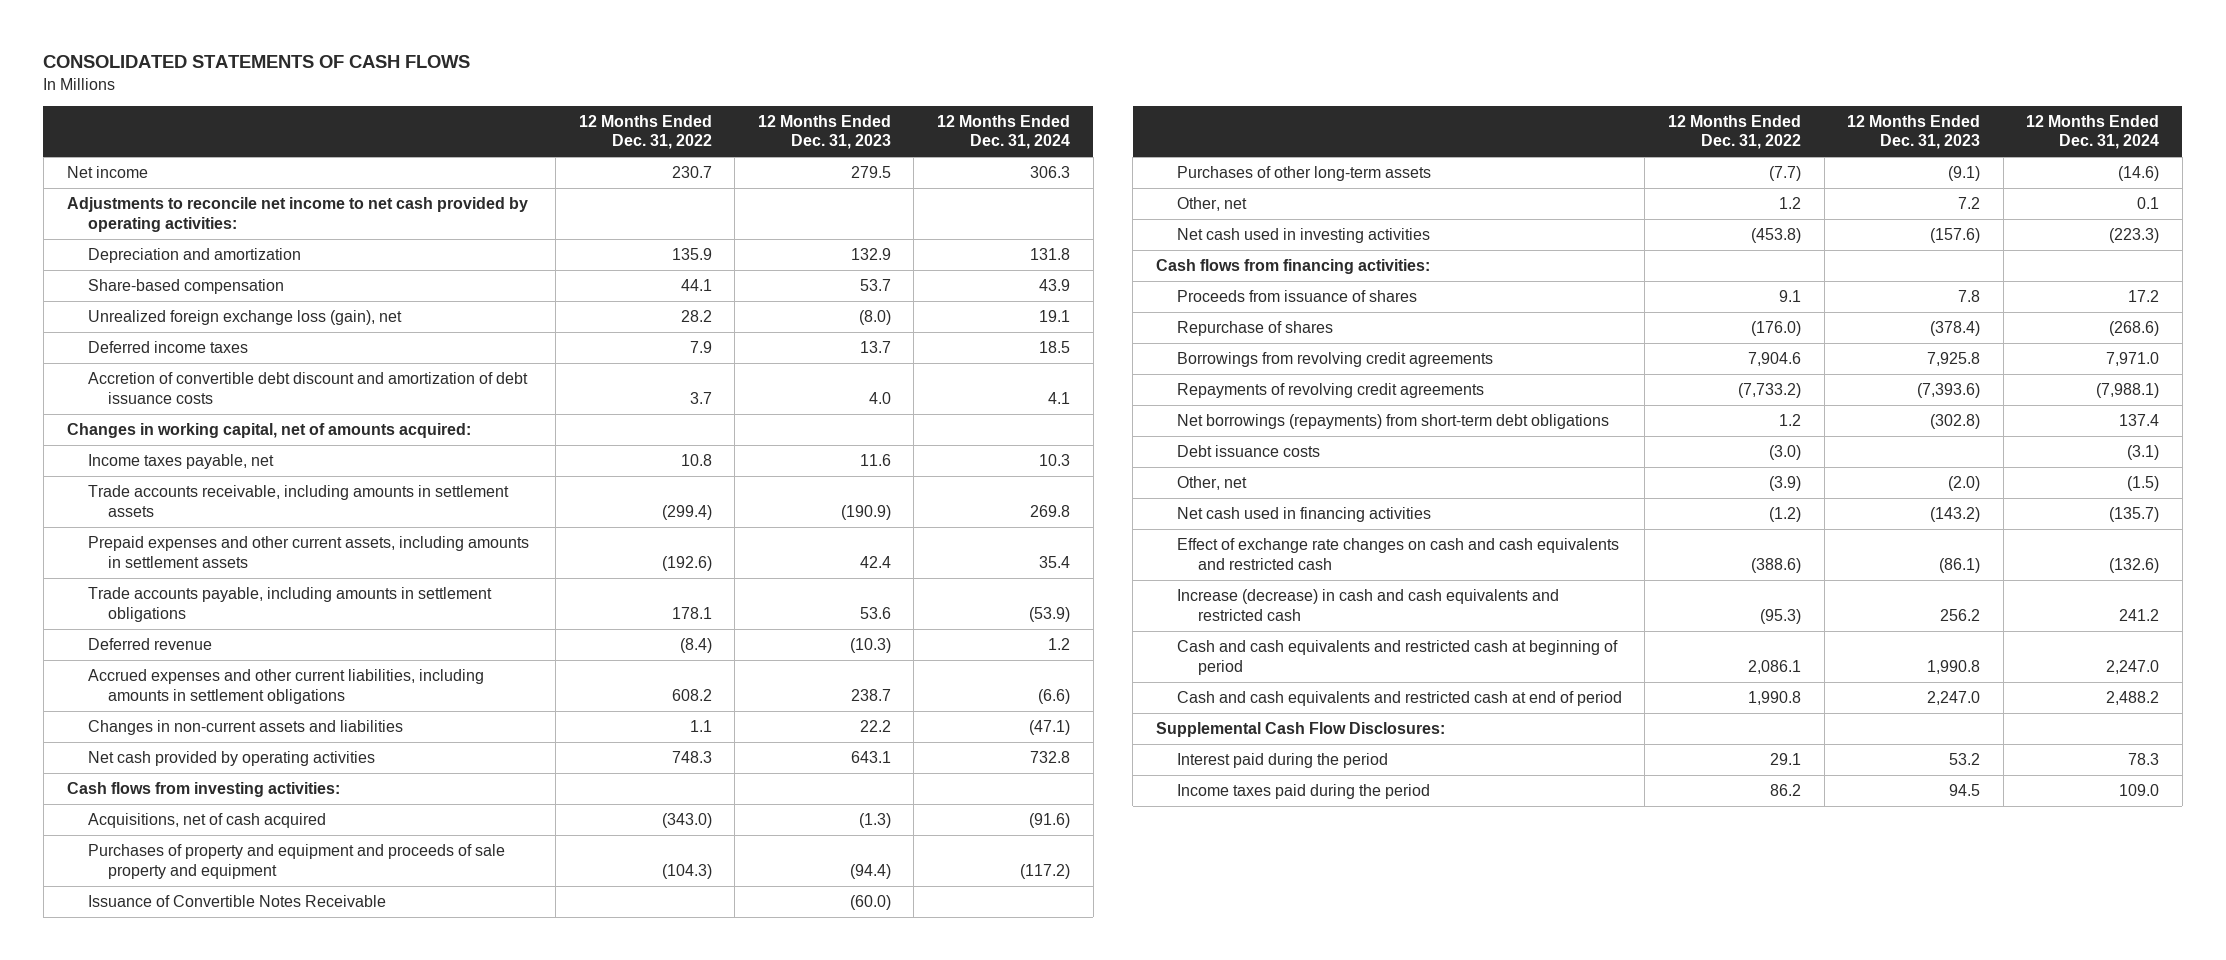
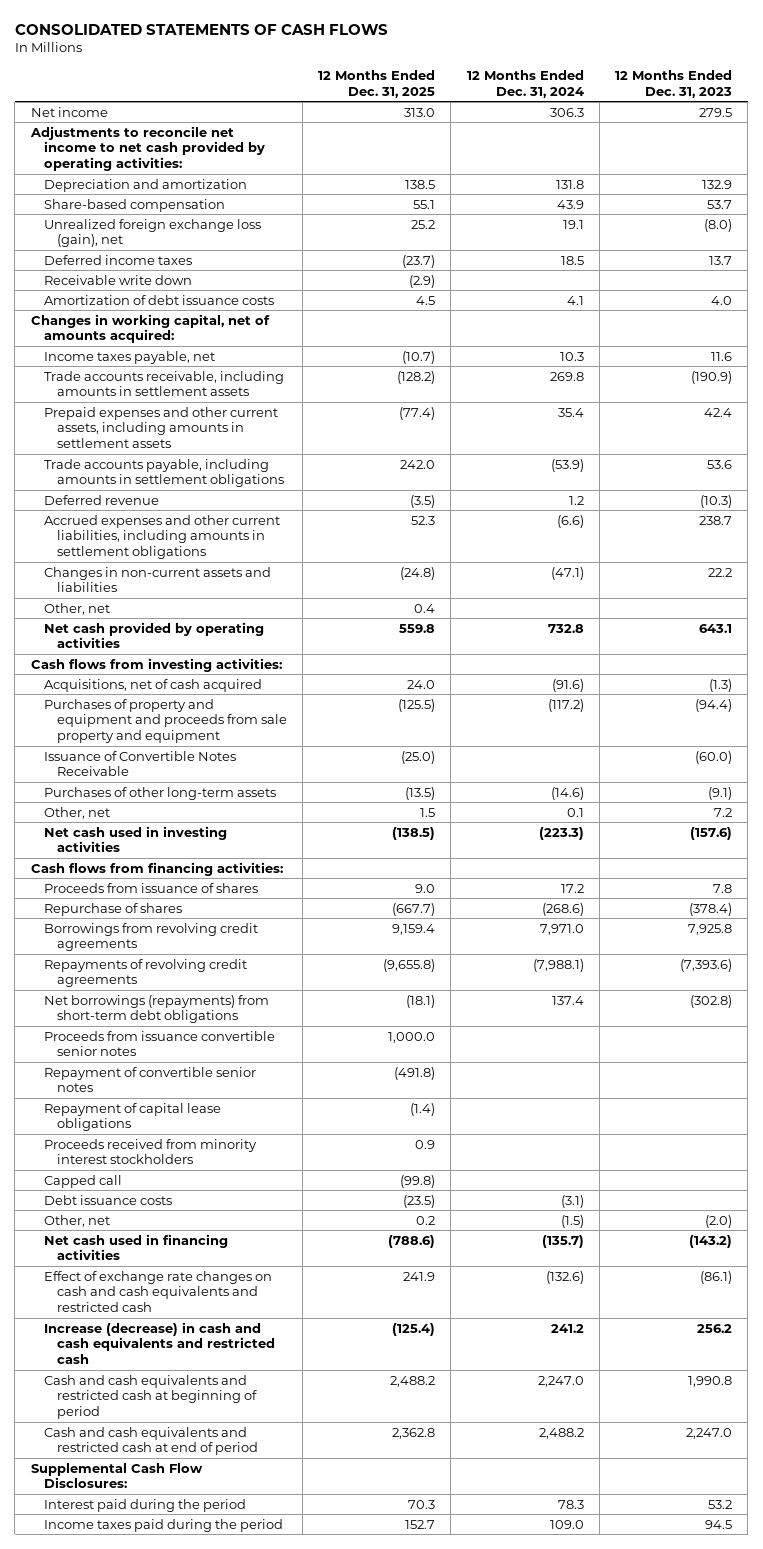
[578,114,712,150] 12 Months Ended Dec. 31, 2022 -> none
none -> [318,69,436,98] 12 Months Ended Dec. 31, 2025
none -> [43,274,192,285] Receivable write down
[87,371,528,404] Accretion of convertible debt discount and amortization of debt issuance costs -> [43,294,274,305] Amortization of debt issuance costs
none -> [43,602,110,615] Other, net
[87,843,505,879] Purchases of property and equipment and proceeds of sale property and equipment -> [43,698,287,744] Purchases of property and equipment and proceeds from sale property and equipment
none -> [43,1030,275,1057] Proceeds from issuance convertible senior notes
none -> [43,1066,256,1093] Repayment of convertible senior notes
none -> [43,1102,221,1132] Repayment of capital lease obligations
none -> [43,1138,257,1165] Proceeds received from minority interest stockholders
none -> [43,1174,122,1188] Capped call

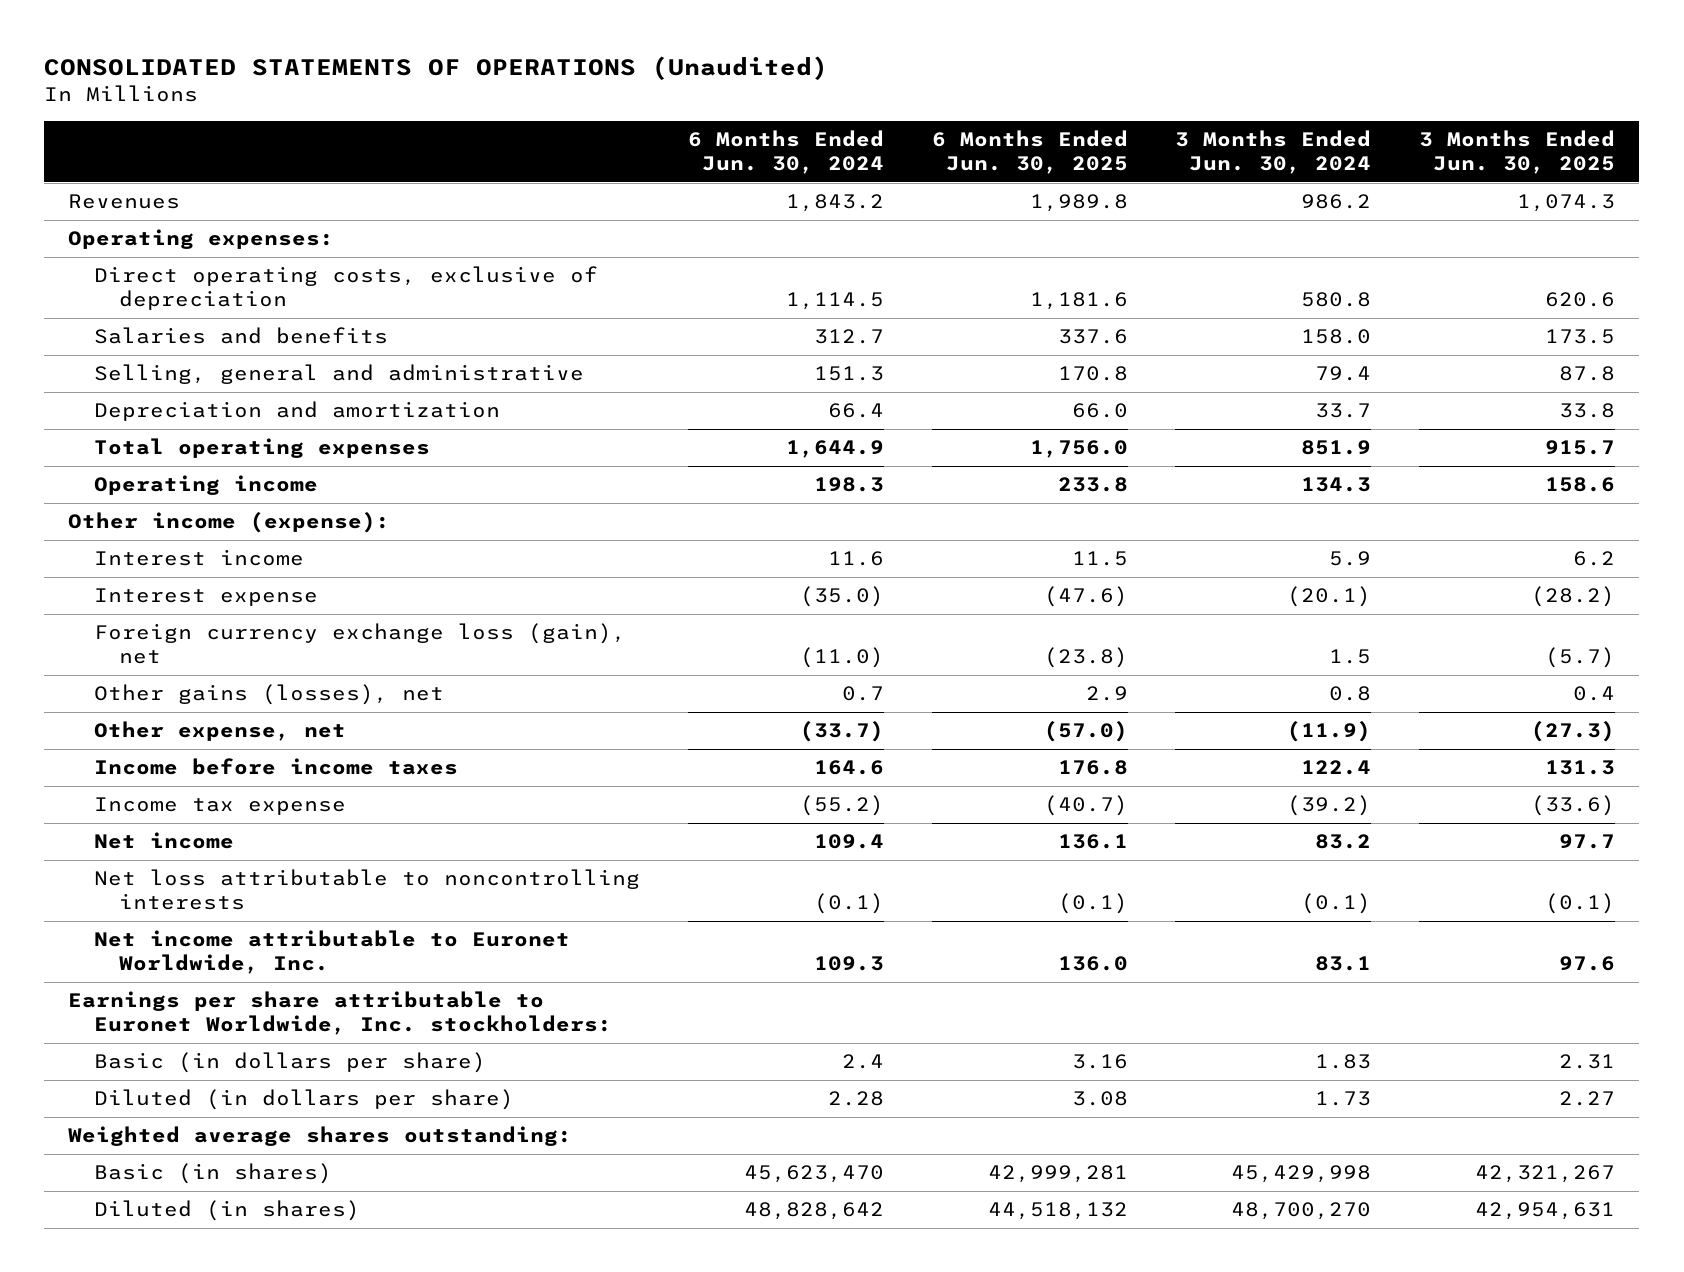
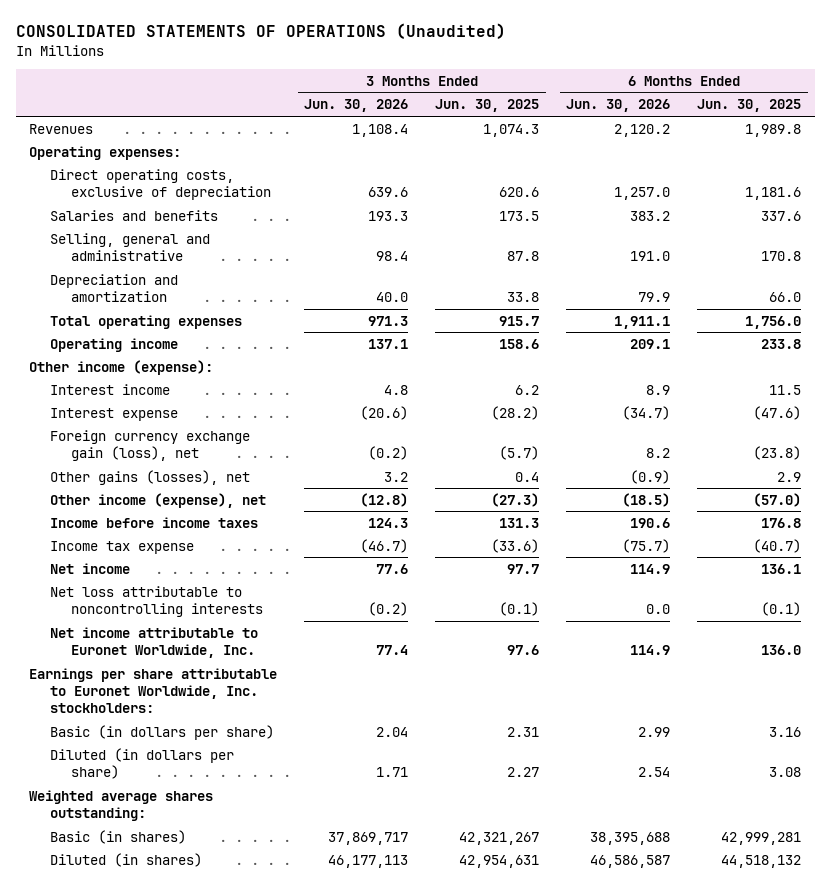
[687,130,884,175] 6 Months Ended Jun. 30, 2024 -> none
[1175,130,1372,175] 3 Months Ended Jun. 30, 2024 -> none
none -> [304,99,409,113] Jun. 30, 2026
none -> [566,99,671,113] Jun. 30, 2026
[93,623,626,665] Foreign currency exchange loss (gain), net -> [50,429,251,462] Foreign currency exchange gain (loss), net
[93,721,346,742] Other expense, net -> [50,492,267,508] Other income (expense), net

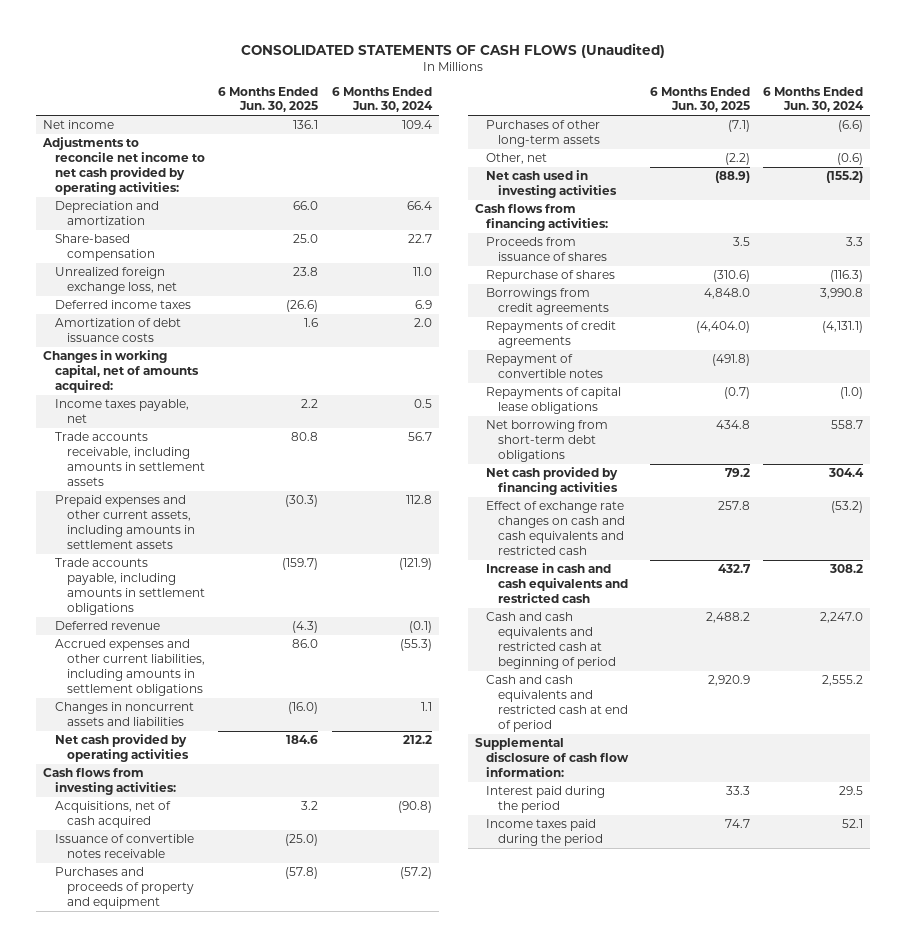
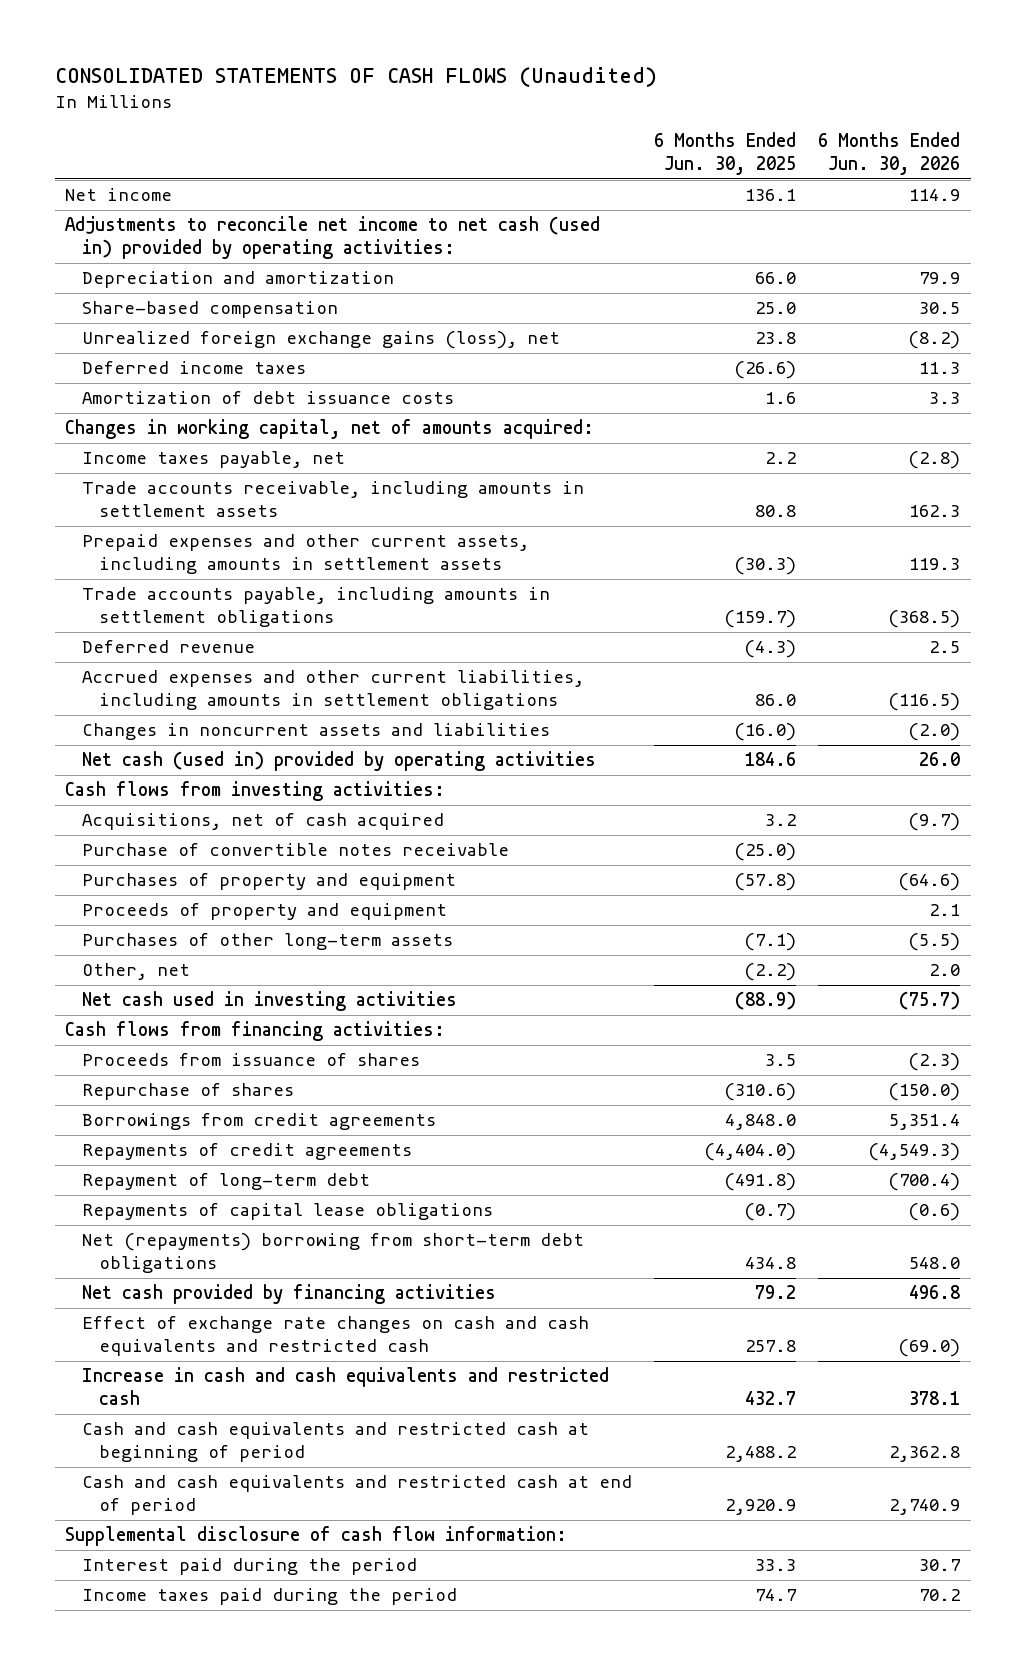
[331,86,433,113] 6 Months Ended Jun. 30, 2024 -> none
none -> [818,132,961,176] 6 Months Ended Jun. 30, 2026
[42,137,205,195] Adjustments to reconcile net income to net cash provided by operating activities: -> [65,216,601,260] Adjustments to reconcile net income to net cash (used in) provided by operating activities:
[54,267,177,295] Unrealized foreign exchange loss, net -> [82,331,561,350] Unrealized foreign exchange gains (loss), net
[54,734,189,763] Net cash provided by operating activities -> [82,751,597,772] Net cash (used in) provided by operating activities
[54,834,194,859] Issuance of convertible notes receivable -> [82,843,510,857] Purchase of convertible notes receivable
[54,867,194,909] Purchases and proceeds of property and equipment -> [82,873,457,891] Purchases of property and equipment
none -> [82,903,448,921] Proceeds of property and equipment
[486,354,604,379] Repayment of convertible notes -> [82,1173,371,1191] Repayment of long-term debt
[486,420,609,462] Net borrowing from short-term debt obligations -> [82,1233,585,1274] Net (repayments) borrowing from short-term debt obligations

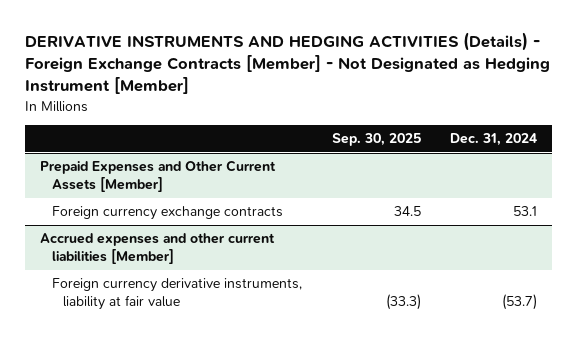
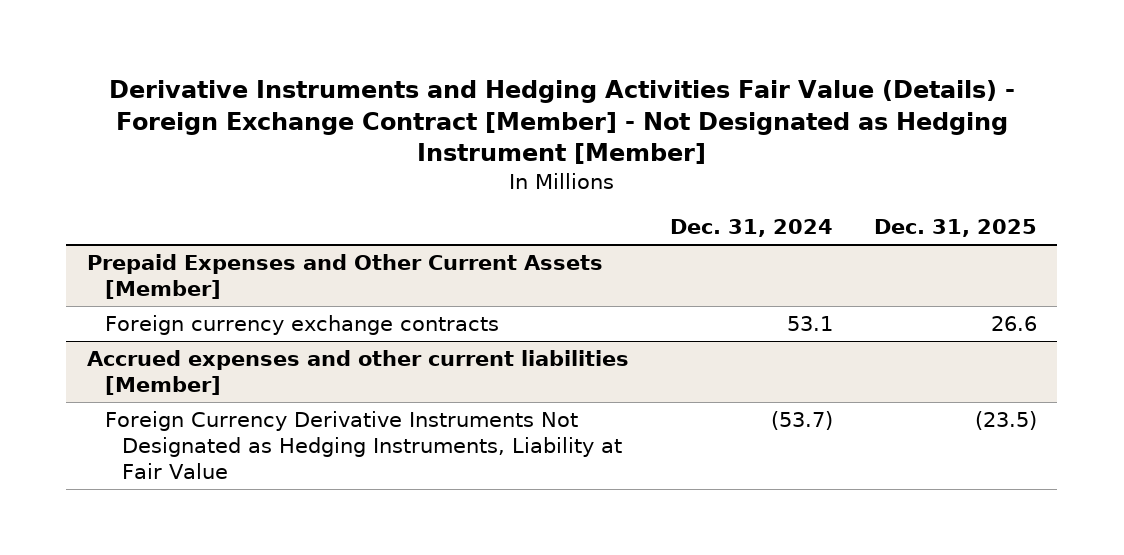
[25,32,551,95] DERIVATIVE INSTRUMENTS AND HEDGING ACTIVITIES (Details) - Foreign Exchange Contracts [Member] - Not Designated as Hedging Instrument [Member] -> [108,79,1015,165] Derivative Instruments and Hedging Activities Fair Value (Details) - Foreign Exchange Contract [Member] - Not Designated as Hedging Instrument [Member]
[331,133,421,147] Sep. 30, 2025 -> none
none -> [873,219,1037,238] Dec. 31, 2025
[51,278,302,311] Foreign currency derivative instruments, liability at fair value -> [104,410,623,480] Foreign Currency Derivative Instruments Not Designated as Hedging Instruments, Liability at Fair Value

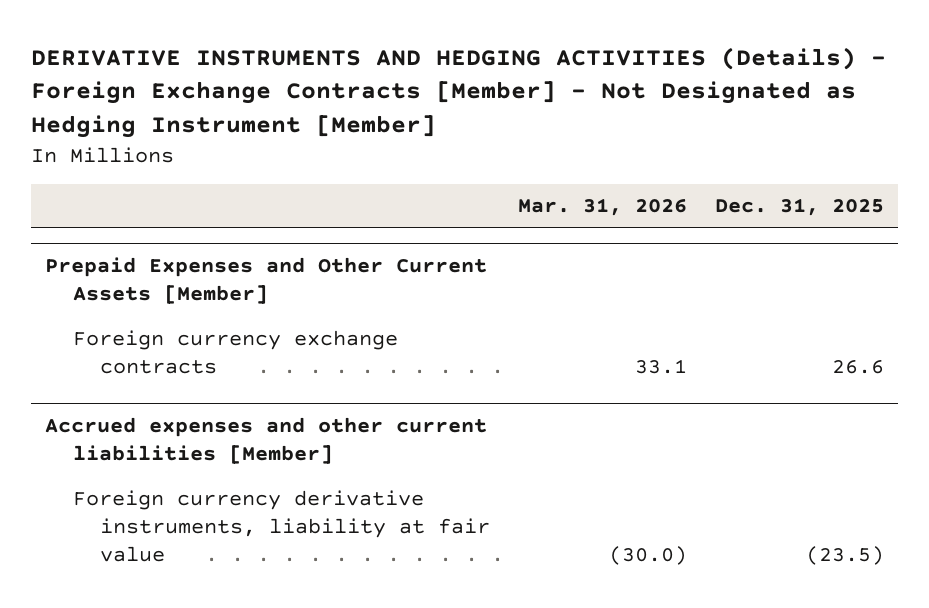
[108,79,1015,165] Derivative Instruments and Hedging Activities Fair Value (Details) - Foreign Exchange Contract [Member] - Not Designated as Hedging Instrument [Member] -> [30,46,886,139] DERIVATIVE INSTRUMENTS AND HEDGING ACTIVITIES (Details) - Foreign Exchange Contracts [Member] - Not Designated as Hedging Instrument [Member]
[669,219,833,238] Dec. 31, 2024 -> none
none -> [518,198,688,217] Mar. 31, 2026
[104,410,623,480] Foreign Currency Derivative Instruments Not Designated as Hedging Instruments, Liability at Fair Value -> [72,489,491,563] Foreign currency derivative instruments, liability at fair value

